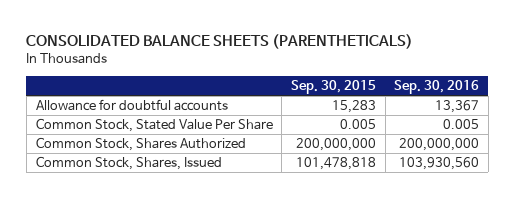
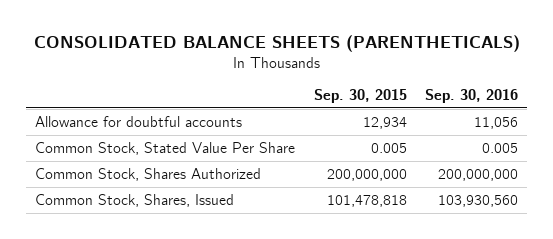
[331,100,376,114] 15,283 -> [362,116,407,129] 12,934
[435,100,480,114] 13,367 -> [474,116,519,129] 11,056

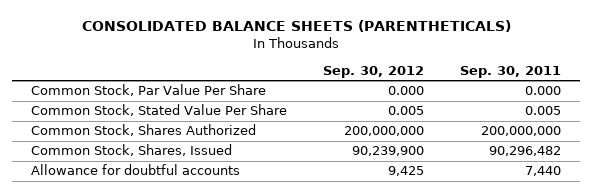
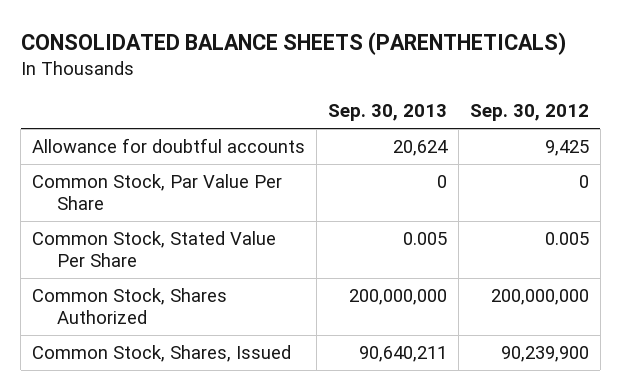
[460,65,562,78] Sep. 30, 2011 -> none
none -> [328,104,448,122] Sep. 30, 2013
[30,164,240,176] Allowance for doubtful accounts -> [32,138,306,154] Allowance for doubtful accounts
[388,86,425,96] 0.000 -> [578,175,589,189] 0

